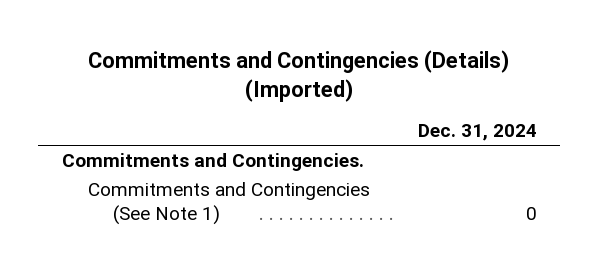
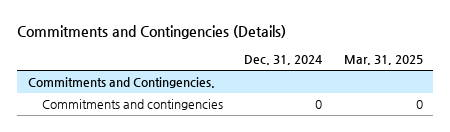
[88,49,510,103] Commitments and Contingencies (Details) (Imported) -> [17,24,287,39] Commitments and Contingencies (Details)
none -> [343,55,423,66] Mar. 31, 2025
[87,182,370,226] Commitments and Contingencies (See Note 1) -> [42,99,224,111] Commitments and contingencies

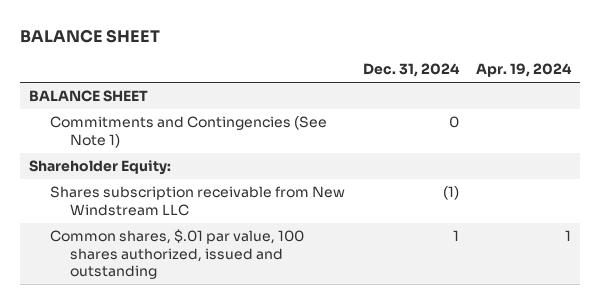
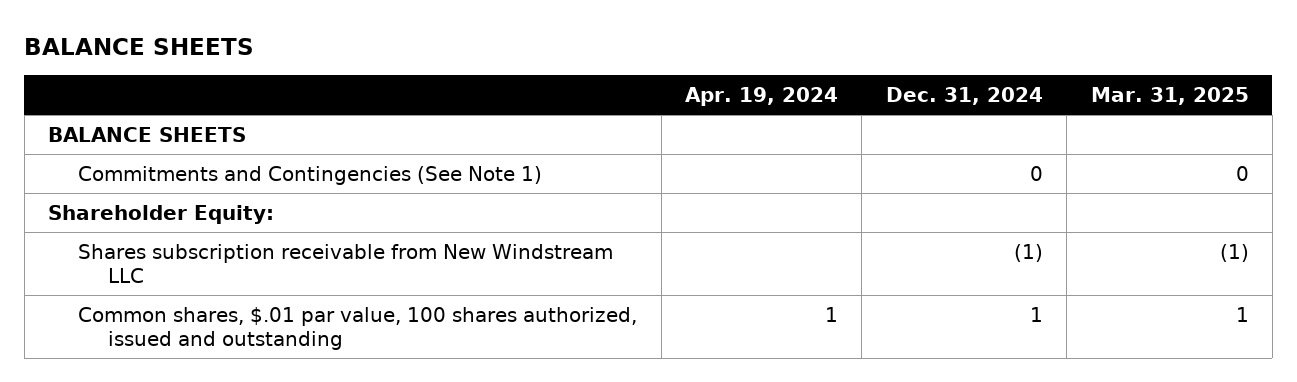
[20,29,161,44] BALANCE SHEET -> [24,38,255,56] BALANCE SHEETS
none -> [1090,87,1249,106] Mar. 31, 2025
[29,90,149,103] BALANCE SHEET -> [48,126,247,142] BALANCE SHEETS

